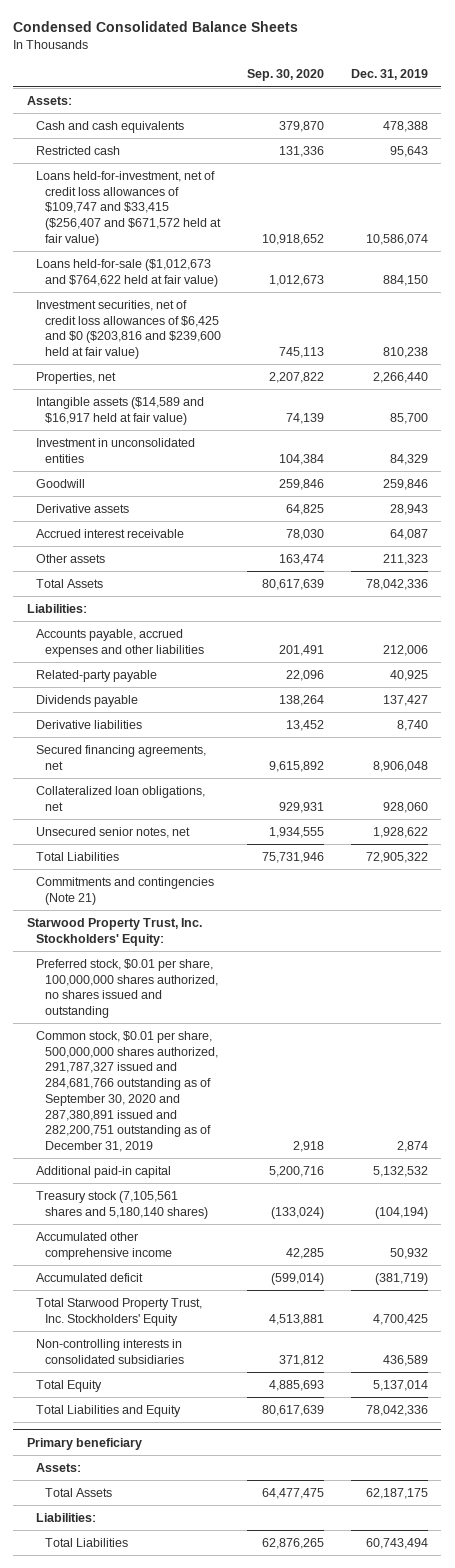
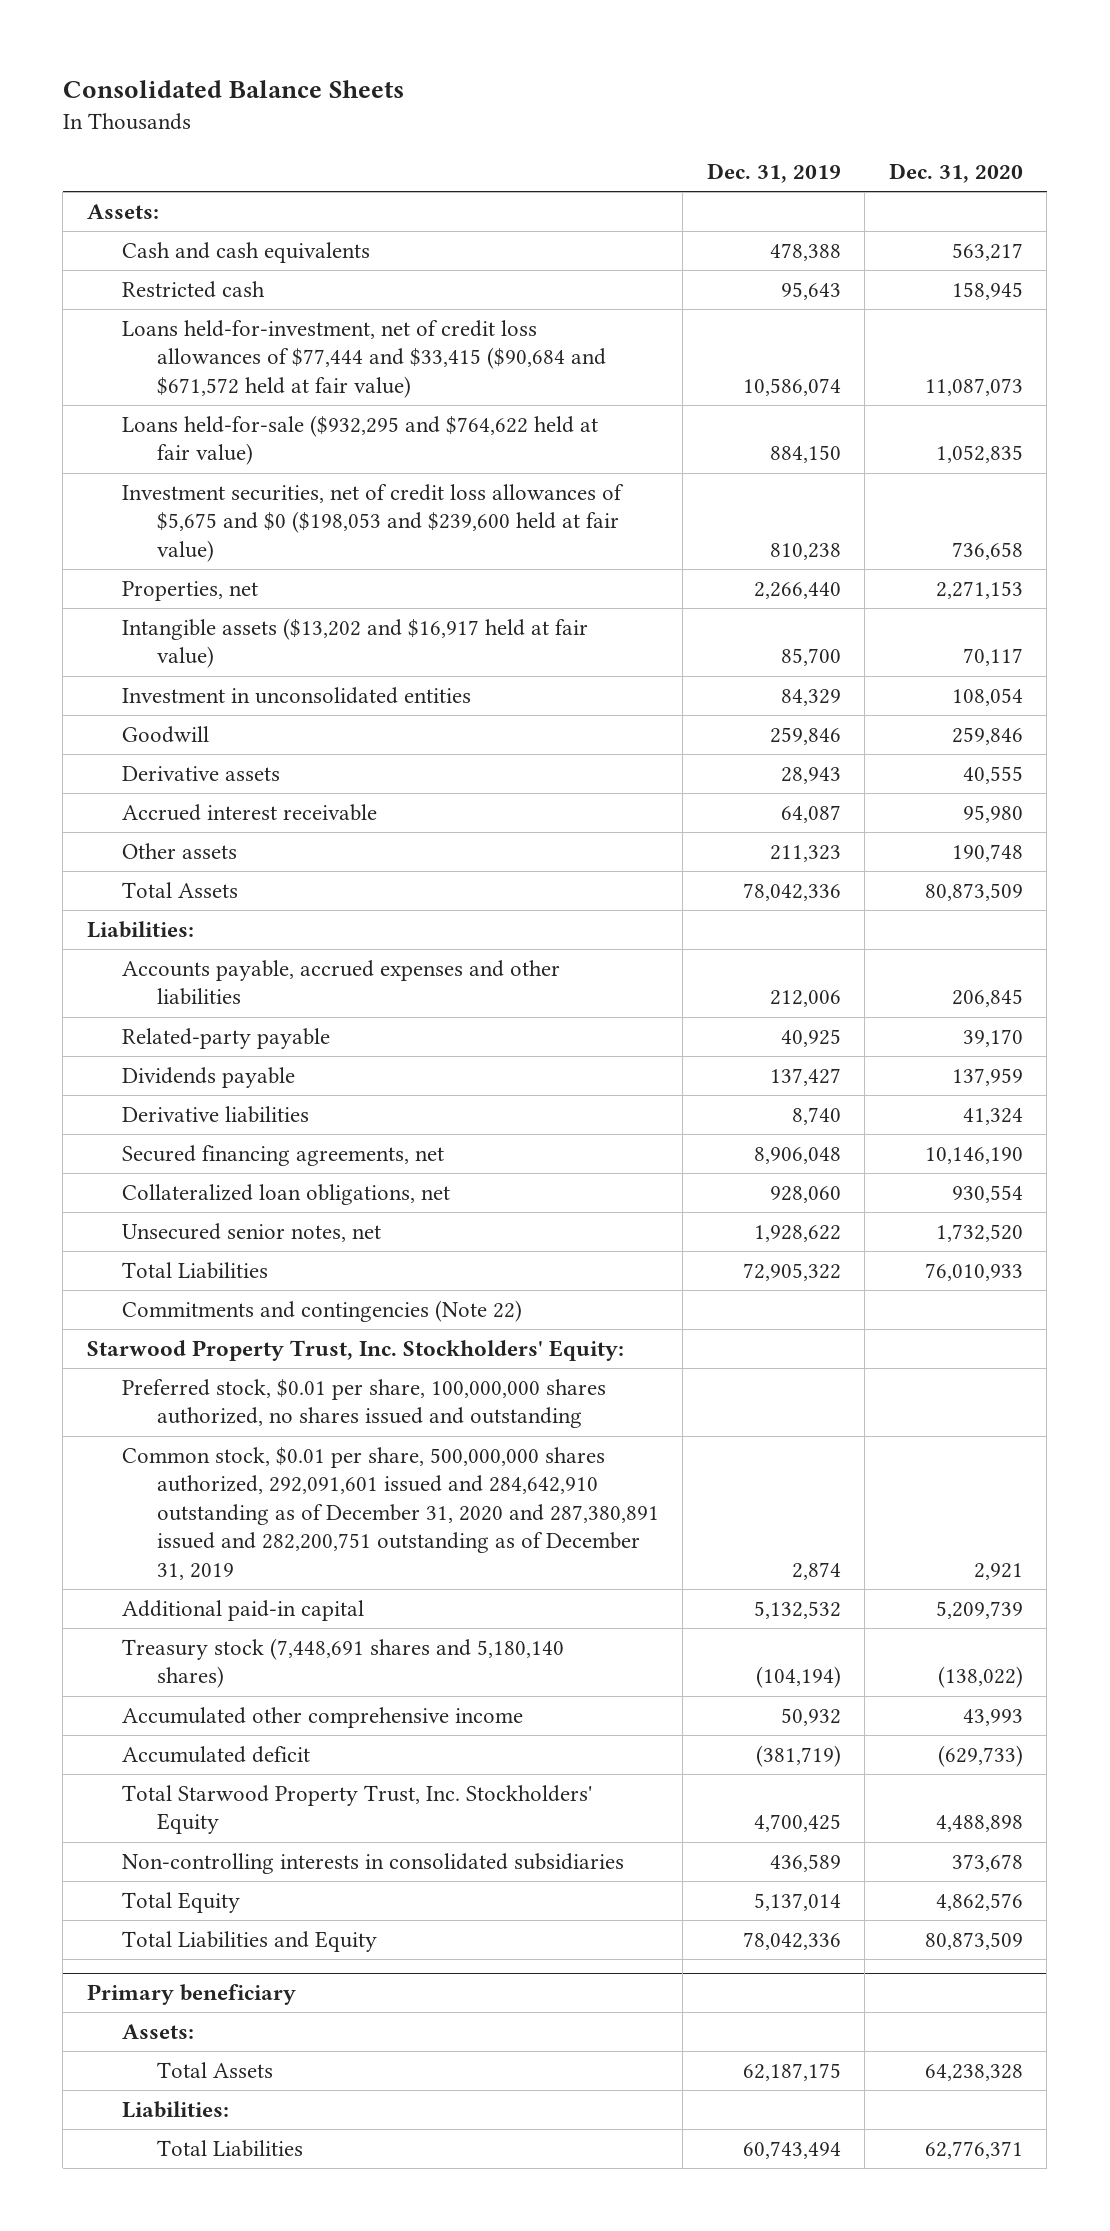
[13,21,299,33] Condensed Consolidated Balance Sheets -> [62,80,404,99] Consolidated Balance Sheets
[247,69,325,82] Sep. 30, 2020 -> none
none -> [888,163,1023,184] Dec. 31, 2020
[35,170,221,246] Loans held-for-investment, net of credit loss allowances of $109,747 and $33,415 ($256,407 and $671,572 held at fair value) -> [121,320,606,398] Loans held-for-investment, net of credit loss allowances of $77,444 and $33,415 ($90,684 and $671,572 held at fair value)
[35,258,218,287] Loans held-for-sale ($1,012,673 and $764,622 held at fair value) -> [121,415,598,466] Loans held-for-sale ($932,295 and $764,622 held at fair value)
[35,299,221,360] Investment securities, net of credit loss allowances of $6,425 and $0 ($203,816 and $239,600 held at fair value) -> [121,484,624,562] Investment securities, net of credit loss allowances of $5,675 and $0 ($198,053 and $239,600 held at fair value)
[35,396,204,425] Intangible assets ($14,589 and $16,917 held at fair value) -> [121,618,588,669] Intangible assets ($13,202 and $16,917 held at fair value)
[35,876,214,905] Commitments and contingencies (Note 21) -> [121,1300,522,1323] Commitments and contingencies (Note 22)
[35,1030,218,1153] Common stock, $0.01 per share, 500,000,000 shares authorized, 291,787,327 issued and 284,681,766 outstanding as of September 30, 2020 and 287,380,891 issued and 282,200,751 outstanding as of December 31, 2019 -> [121,1447,659,1580] Common stock, $0.01 per share, 500,000,000 shares authorized, 292,091,601 issued and 284,642,910 outstanding as of December 31, 2020 and 287,380,891 issued and 282,200,751 outstanding as of December 31, 2019
[35,1190,208,1219] Treasury stock (7,105,561 shares and 5,180,140 shares) -> [121,1638,564,1689] Treasury stock (7,448,691 shares and 5,180,140 shares)

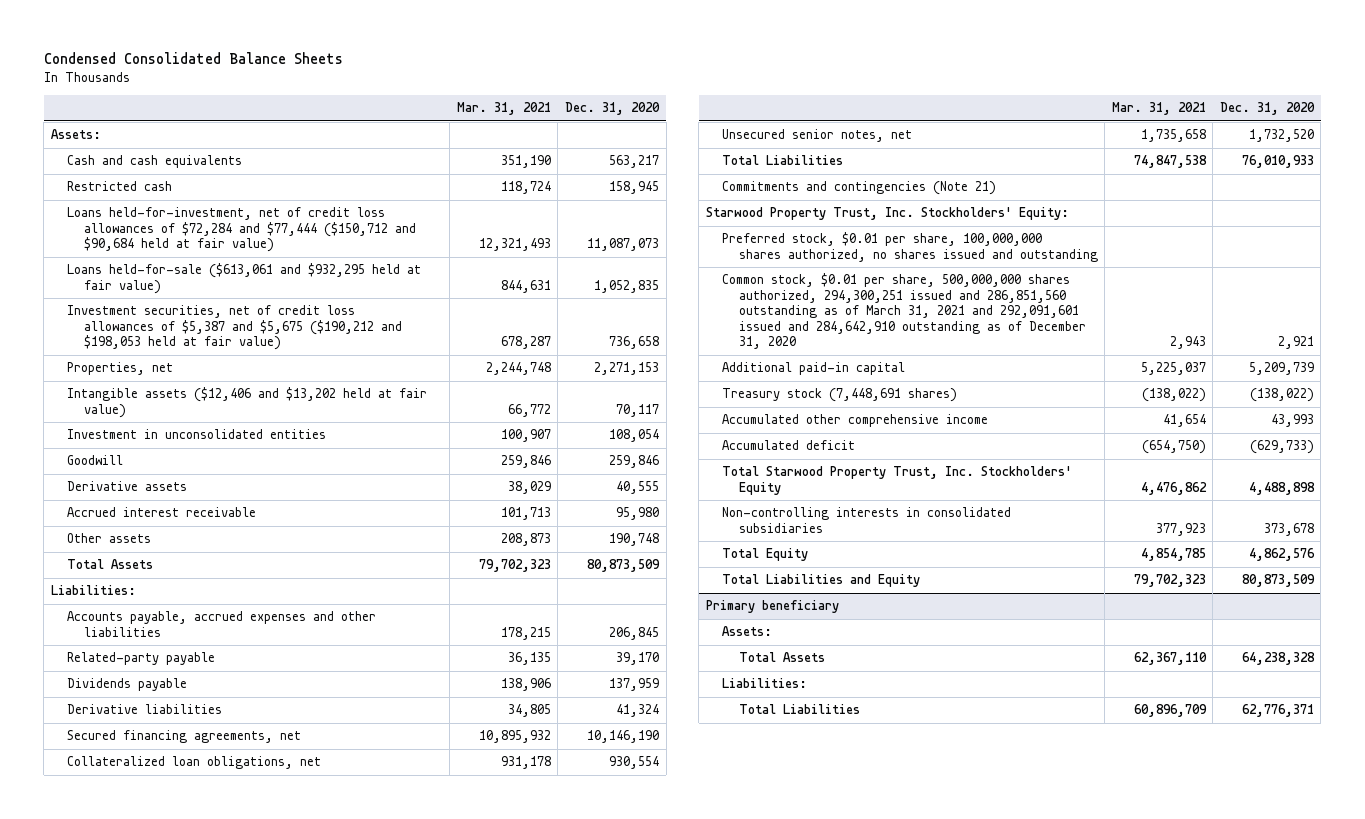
[62,80,404,99] Consolidated Balance Sheets -> [43,52,343,65] Condensed Consolidated Balance Sheets
[706,163,841,184] Dec. 31, 2019 -> none
none -> [456,102,551,116] Mar. 31, 2021
[121,320,606,398] Loans held-for-investment, net of credit loss allowances of $77,444 and $33,415 ($90,684 and $671,572 held at fair value) -> [67,207,416,253] Loans held-for-investment, net of credit loss allowances of $72,284 and $77,444 ($150,712 and $90,684 held at fair value)
[121,415,598,466] Loans held-for-sale ($932,295 and $764,622 held at fair value) -> [67,263,422,294] Loans held-for-sale ($613,061 and $932,295 held at fair value)
[121,484,624,562] Investment securities, net of credit loss allowances of $5,675 and $0 ($198,053 and $239,600 held at fair value) -> [67,305,402,351] Investment securities, net of credit loss allowances of $5,387 and $5,675 ($190,212 and $198,053 held at fair value)
[121,618,588,669] Intangible assets ($13,202 and $16,917 held at fair value) -> [67,387,428,418] Intangible assets ($12,406 and $13,202 held at fair value)
[121,1300,522,1323] Commitments and contingencies (Note 22) -> [722,181,997,196] Commitments and contingencies (Note 21)
[121,1447,659,1580] Common stock, $0.01 per share, 500,000,000 shares authorized, 292,091,601 issued and 284,642,910 outstanding as of December 31, 2020 and 287,380,891 issued and 282,200,751 outstanding as of December 31, 2019 -> [722,273,1086,350] Common stock, $0.01 per share, 500,000,000 shares authorized, 294,300,251 issued and 286,851,560 outstanding as of March 31, 2021 and 292,091,601 issued and 284,642,910 outstanding as of December 31, 2020
[121,1638,564,1689] Treasury stock (7,448,691 shares and 5,180,140 shares) -> [722,388,958,403] Treasury stock (7,448,691 shares)

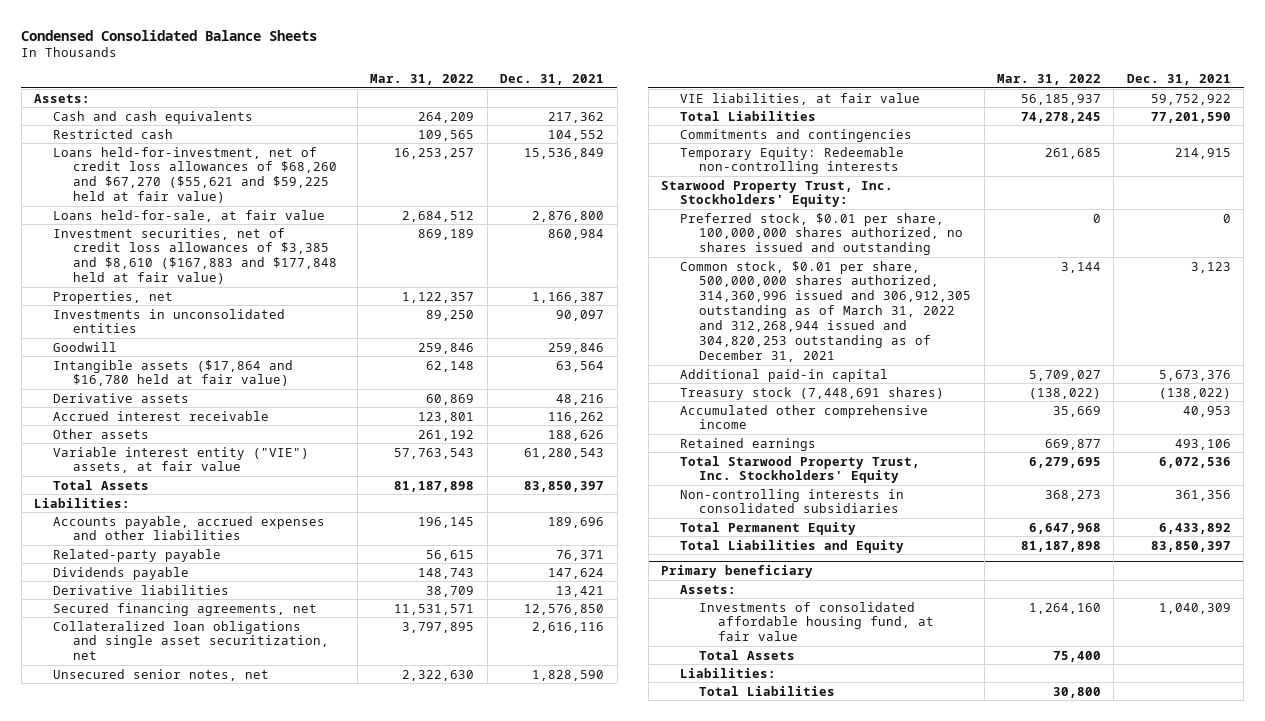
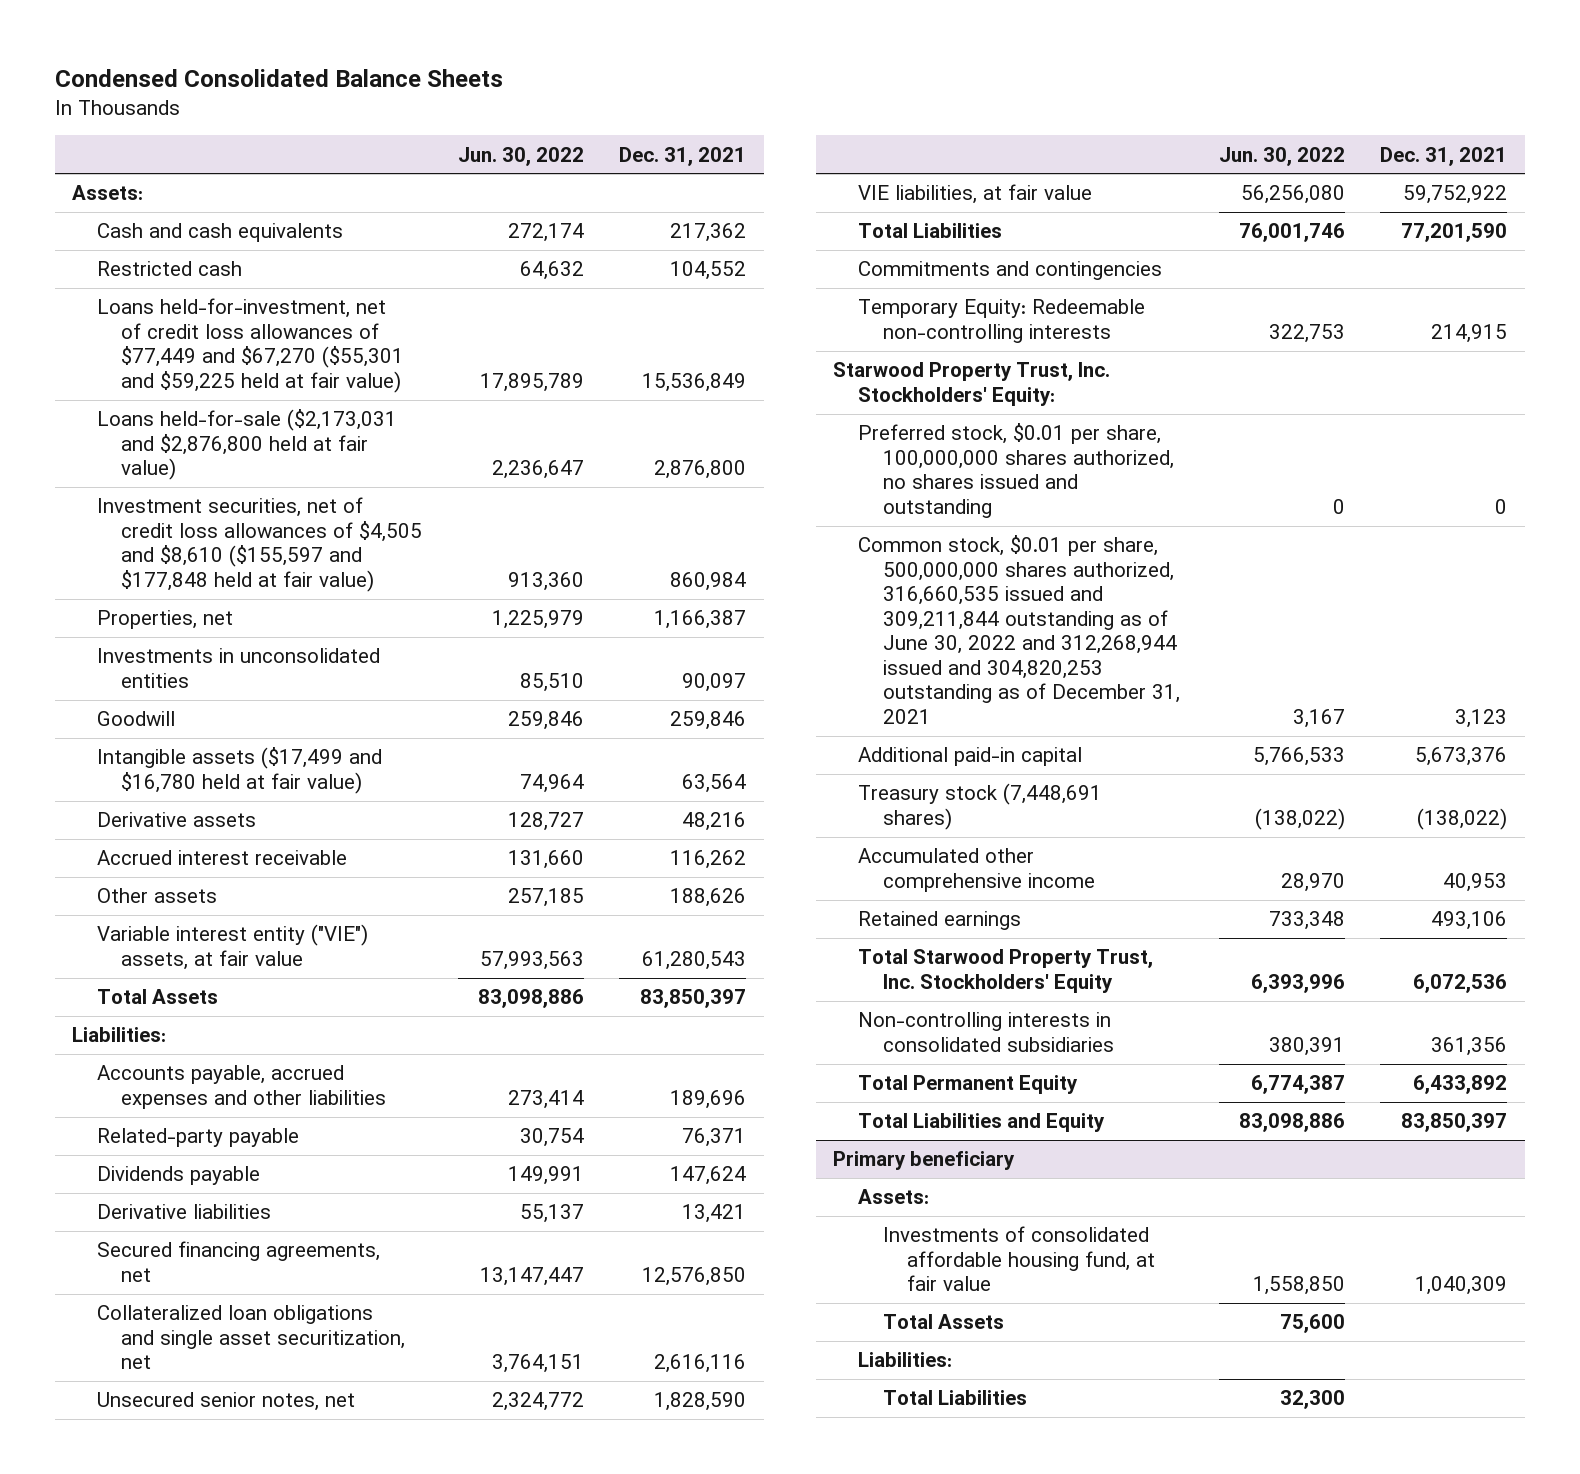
[370,74,475,86] Mar. 31, 2022 -> none
none -> [457,146,584,166] Jun. 30, 2022
[53,146,337,204] Loans held-for-investment, net of credit loss allowances of $68,260 and $67,270 ($55,621 and $59,225 held at fair value) -> [96,298,405,393] Loans held-for-investment, net of credit loss allowances of $77,449 and $67,270 ($55,301 and $59,225 held at fair value)
[53,209,326,222] Loans held-for-sale, at fair value -> [96,409,397,481] Loans held-for-sale ($2,173,031 and $2,876,800 held at fair value)
[53,227,337,285] Investment securities, net of credit loss allowances of $3,385 and $8,610 ($167,883 and $177,848 held at fair value) -> [96,497,423,592] Investment securities, net of credit loss allowances of $4,505 and $8,610 ($155,597 and $177,848 held at fair value)
[53,359,294,387] Intangible assets ($17,864 and $16,780 held at fair value) -> [96,747,382,794] Intangible assets ($17,499 and $16,780 held at fair value)
[680,260,972,363] Common stock, $0.01 per share, 500,000,000 shares authorized, 314,360,996 issued and 306,912,305 outstanding as of March 31, 2022 and 312,268,944 issued and 304,820,253 outstanding as of December 31, 2021 -> [857,535,1180,725] Common stock, $0.01 per share, 500,000,000 shares authorized, 316,660,535 issued and 309,211,844 outstanding as of June 30, 2022 and 312,268,944 issued and 304,820,253 outstanding as of December 31, 2021

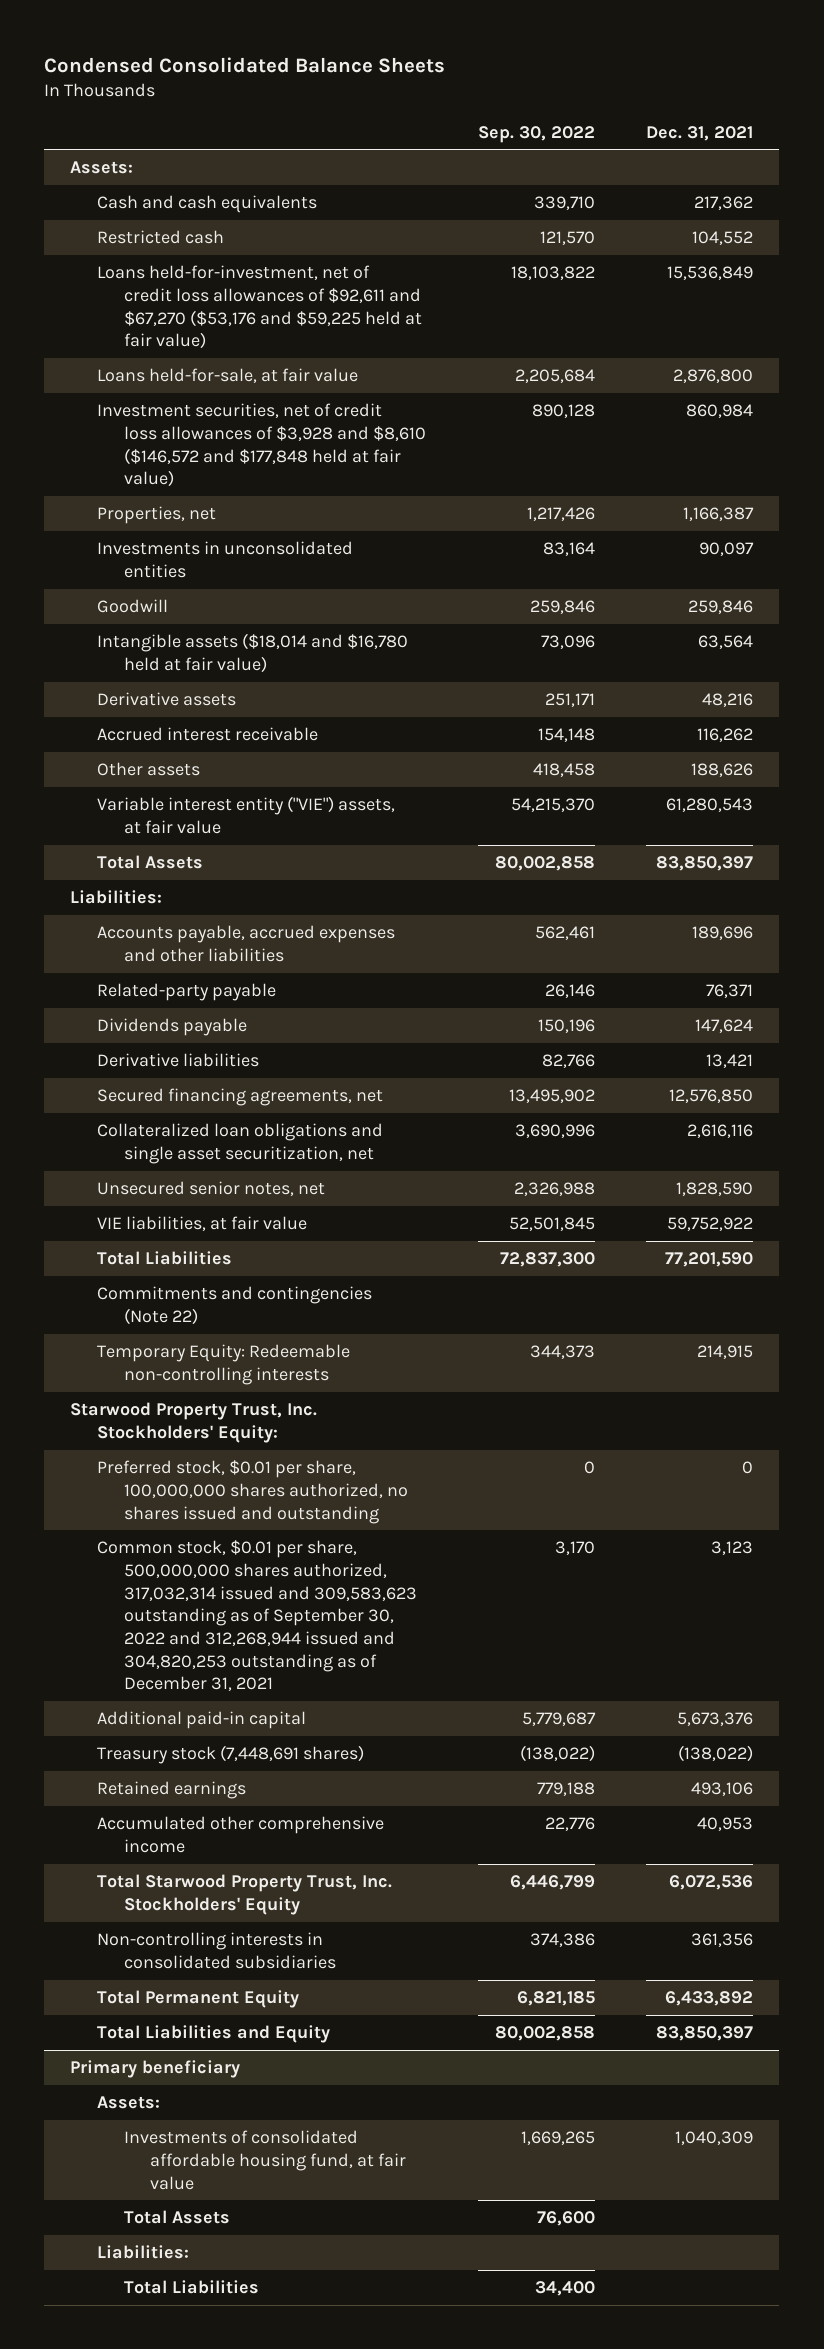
[457,146,584,166] Jun. 30, 2022 -> none
none -> [477,125,595,143] Sep. 30, 2022
[96,298,405,393] Loans held-for-investment, net of credit loss allowances of $77,449 and $67,270 ($55,301 and $59,225 held at fair value) -> [96,265,422,350] Loans held-for-investment, net of credit loss allowances of $92,611 and $67,270 ($53,176 and $59,225 held at fair value)
[96,409,397,481] Loans held-for-sale ($2,173,031 and $2,876,800 held at fair value) -> [96,368,358,384] Loans held-for-sale, at fair value
[96,497,423,592] Investment securities, net of credit loss allowances of $4,505 and $8,610 ($155,597 and $177,848 held at fair value) -> [96,403,426,488] Investment securities, net of credit loss allowances of $3,928 and $8,610 ($146,572 and $177,848 held at fair value)
[96,747,382,794] Intangible assets ($17,499 and $16,780 held at fair value) -> [96,633,408,673] Intangible assets ($18,014 and $16,780 held at fair value)
[857,261,1162,281] Commitments and contingencies -> [96,1286,372,1325] Commitments and contingencies (Note 22)
[857,535,1180,725] Common stock, $0.01 per share, 500,000,000 shares authorized, 316,660,535 issued and 309,211,844 outstanding as of June 30, 2022 and 312,268,944 issued and 304,820,253 outstanding as of December 31, 2021 -> [96,1540,417,1692] Common stock, $0.01 per share, 500,000,000 shares authorized, 317,032,314 issued and 309,583,623 outstanding as of September 30, 2022 and 312,268,944 issued and 304,820,253 outstanding as of December 31, 2021
[857,848,1095,892] Accumulated other comprehensive income -> [96,1816,384,1853] Accumulated other comprehensive income

